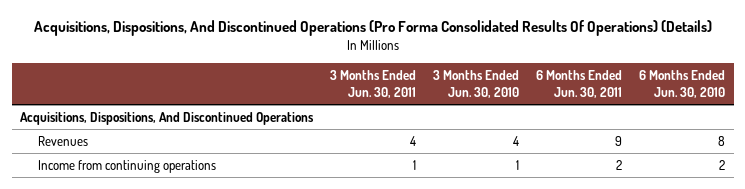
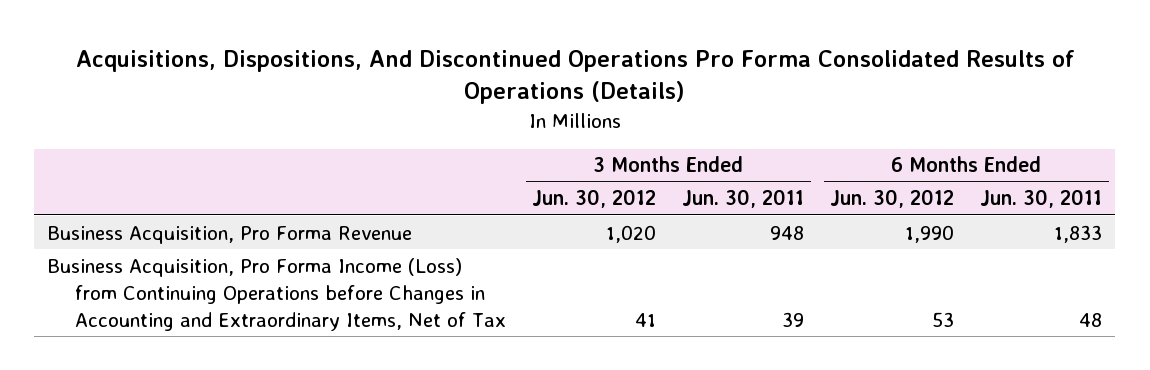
[33,20,712,37] Acquisitions, Dispositions, And Discontinued Operations (Pro Forma Consolidated Results Of Operations) (Details) -> [75,49,1075,105] Acquisitions, Dispositions, And Discontinued Operations Pro Forma Consolidated Results of Operations (Details)
[433,70,520,99] 3 Months Ended Jun. 30, 2010 -> none
[639,70,726,99] 6 Months Ended Jun. 30, 2010 -> none
none -> [532,189,657,209] Jun. 30, 2012
none -> [830,189,955,209] Jun. 30, 2012
[20,111,315,125] Acquisitions, Dispositions, And Discontinued Operations -> none
[38,135,89,146] Revenues -> none
none -> [47,225,413,244] Business Acquisition, Pro Forma Revenue
[38,159,217,173] Income from continuing operations -> [47,257,507,331] Business Acquisition, Pro Forma Income (Loss) from Continuing Operations before Changes in Accounting and Extraordinary Items, Net of Tax
[413,159,417,170] 1 -> [782,311,805,327] 39
[616,159,623,170] 2 -> [1079,312,1103,327] 48

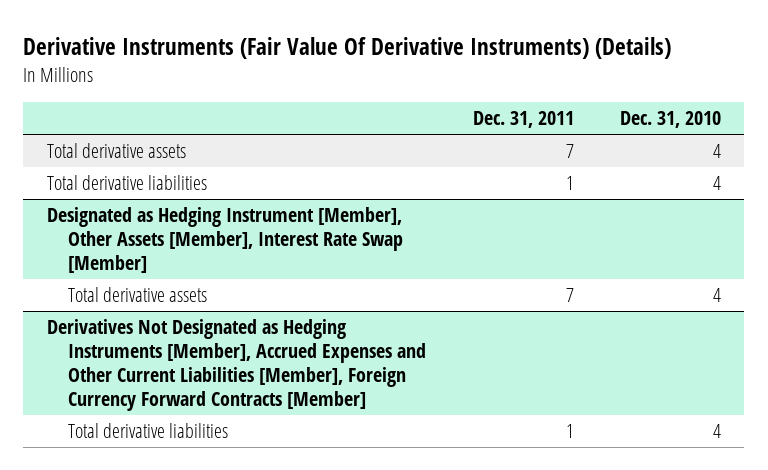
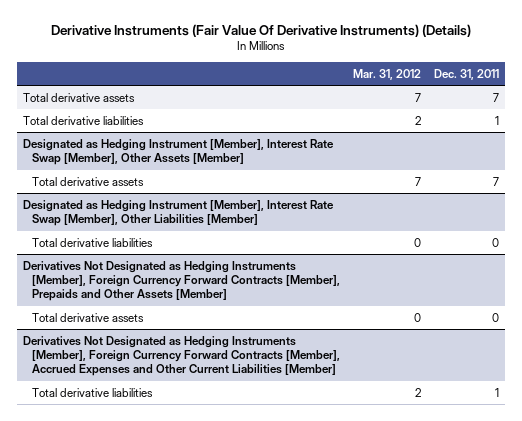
[620,111,722,129] Dec. 31, 2010 -> none
none -> [353,68,422,80] Mar. 31, 2012
[46,207,404,274] Designated as Hedging Instrument [Member], Other Assets [Member], Interest Rate Swap [Member] -> [23,138,335,166] Designated as Hedging Instrument [Member], Interest Rate Swap [Member], Other Assets [Member]
none -> [23,199,335,227] Designated as Hedging Instrument [Member], Interest Rate Swap [Member], Other Liabilities [Member]
none -> [32,237,154,247] Total derivative liabilities
none -> [23,260,341,302] Derivatives Not Designated as Hedging Instruments [Member], Foreign Currency Forward Contracts [Member], Prepaids and Other Assets [Member]
none -> [32,312,145,322] Total derivative assets
[46,319,427,412] Derivatives Not Designated as Hedging Instruments [Member], Accrued Expenses and Other Current Liabilities [Member], Foreign Currency Forward Contracts [Member] -> [23,335,341,377] Derivatives Not Designated as Hedging Instruments [Member], Foreign Currency Forward Contracts [Member], Accrued Expenses and Other Current Liabilities [Member]

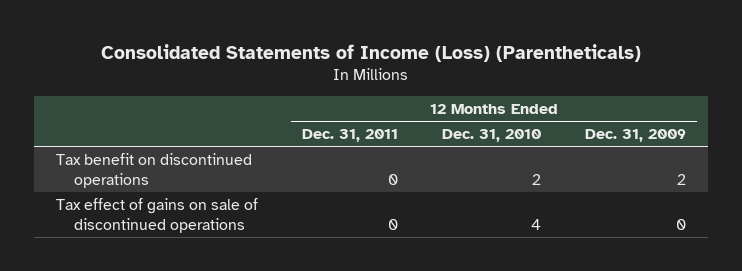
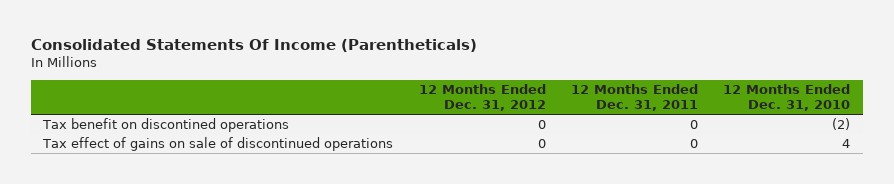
[100,43,641,62] Consolidated Statements of Income (Loss) (Parentheticals) -> [30,39,477,53] Consolidated Statements Of Income (Parentheticals)
[584,129,686,143] Dec. 31, 2009 -> none
none -> [418,83,546,112] 12 Months Ended Dec. 31, 2012
[56,152,253,188] Tax benefit on discontinued operations -> [42,117,290,132] Tax benefit on discontined operations
[531,173,541,185] 2 -> [832,117,851,130] (2)

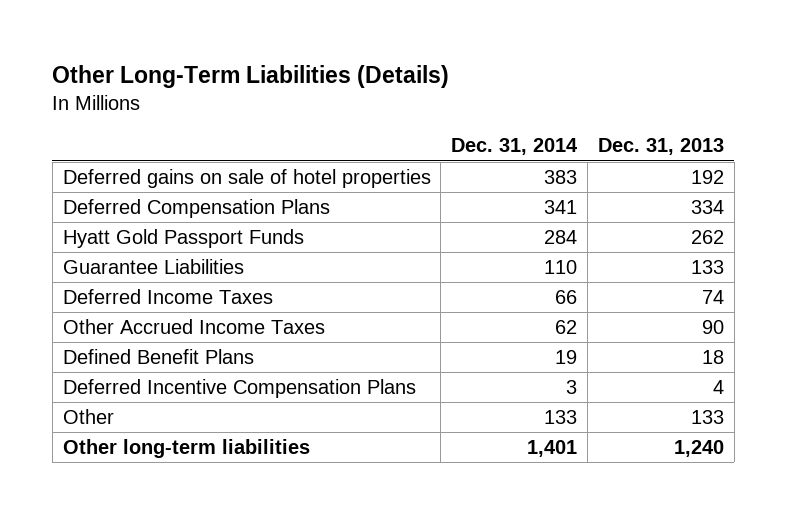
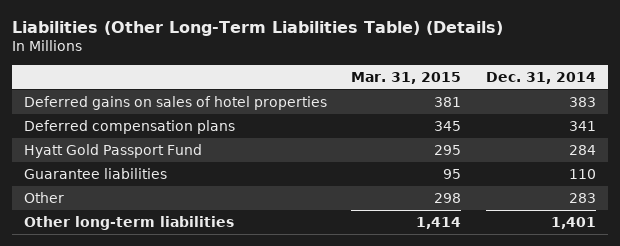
[52,65,450,89] Other Long-Term Liabilities (Details) -> [11,20,503,36] Liabilities (Other Long-Term Liabilities Table) (Details)
[597,138,724,156] Dec. 31, 2013 -> none
none -> [351,71,462,84] Mar. 31, 2015
[62,289,273,305] Deferred Income Taxes -> none
[62,319,325,335] Other Accrued Income Taxes -> none
[62,349,254,365] Defined Benefit Plans -> none
[62,379,416,399] Deferred Incentive Compensation Plans -> none
[62,169,431,189] Deferred gains on sale of hotel properties -> [23,96,327,111] Deferred gains on sales of hotel properties
[62,199,330,219] Deferred Compensation Plans -> [23,120,235,135] Deferred compensation plans
[62,229,304,249] Hyatt Gold Passport Funds -> [23,144,202,159] Hyatt Gold Passport Fund
[62,259,244,275] Guarantee Liabilities -> [23,168,167,180] Guarantee liabilities
[544,410,578,425] 133 -> [568,193,596,204] 283

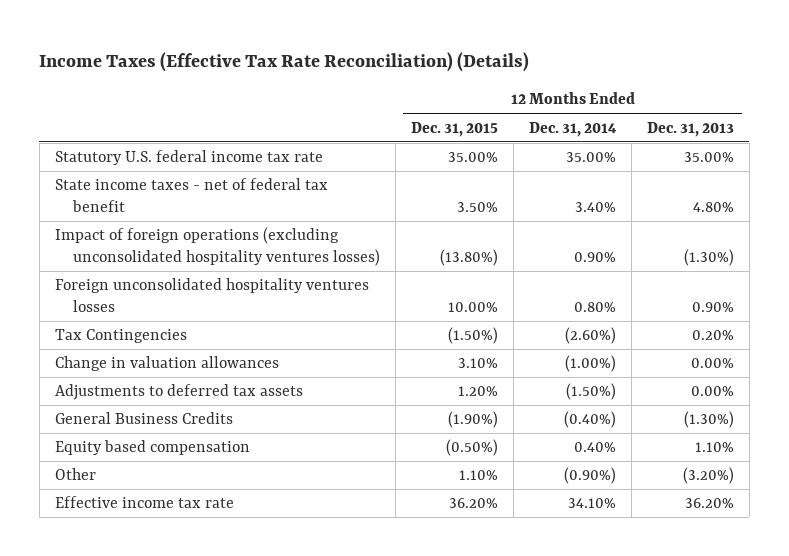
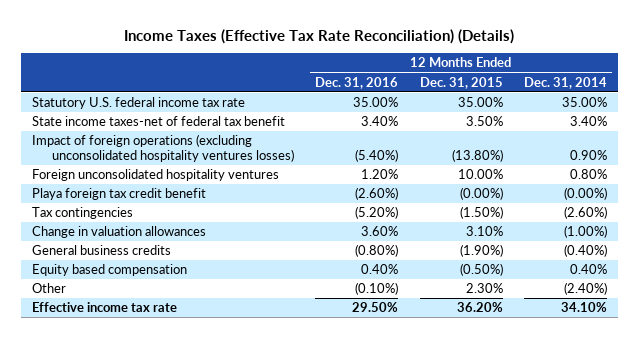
[647,121,735,137] Dec. 31, 2013 -> none
none -> [315,76,399,89] Dec. 31, 2016
[54,178,328,212] State income taxes - net of federal tax benefit -> [31,116,285,127] State income taxes-net of federal tax benefit
[54,278,369,312] Foreign unconsolidated hospitality ventures losses -> [31,169,279,182] Foreign unconsolidated hospitality ventures
none -> [31,188,206,201] Playa foreign tax credit benefit
[54,329,187,344] Tax Contingencies -> [31,207,133,220] Tax contingencies
[54,384,303,401] Adjustments to deferred tax assets -> none
[54,412,233,425] General Business Credits -> [31,245,171,256] General business credits
[459,470,499,481] 1.10% -> [465,283,503,294] 2.30%
[564,467,617,485] (0.90%) -> [564,282,608,296] (2.40%)

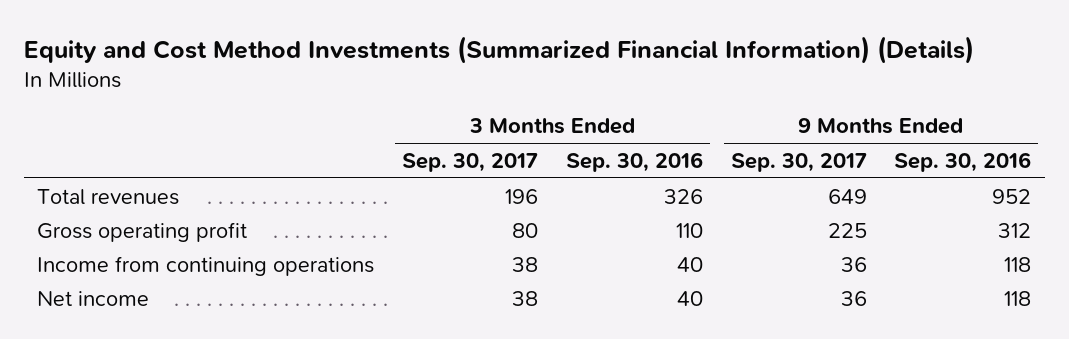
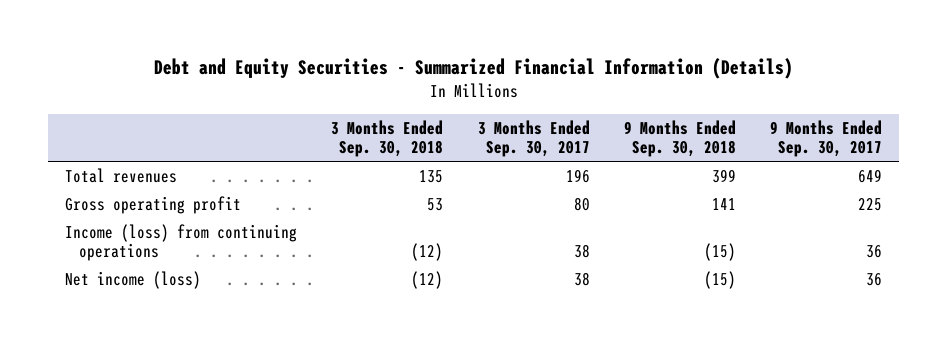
[23,35,974,64] Equity and Cost Method Investments (Summarized Financial Information) (Details) -> [153,58,793,80] Debt and Equity Securities - Summarized Financial Information (Details)
[565,151,703,172] Sep. 30, 2016 -> none
[894,151,1032,172] Sep. 30, 2016 -> none
none -> [331,119,444,158] 3 Months Ended Sep. 30, 2018
none -> [623,119,736,158] 9 Months Ended Sep. 30, 2018
[37,255,375,276] Income from continuing operations -> [65,223,298,262] Income (loss) from continuing operations
[37,290,150,306] Net income -> [65,270,202,289] Net income (loss)

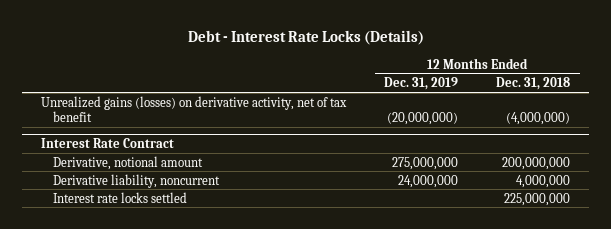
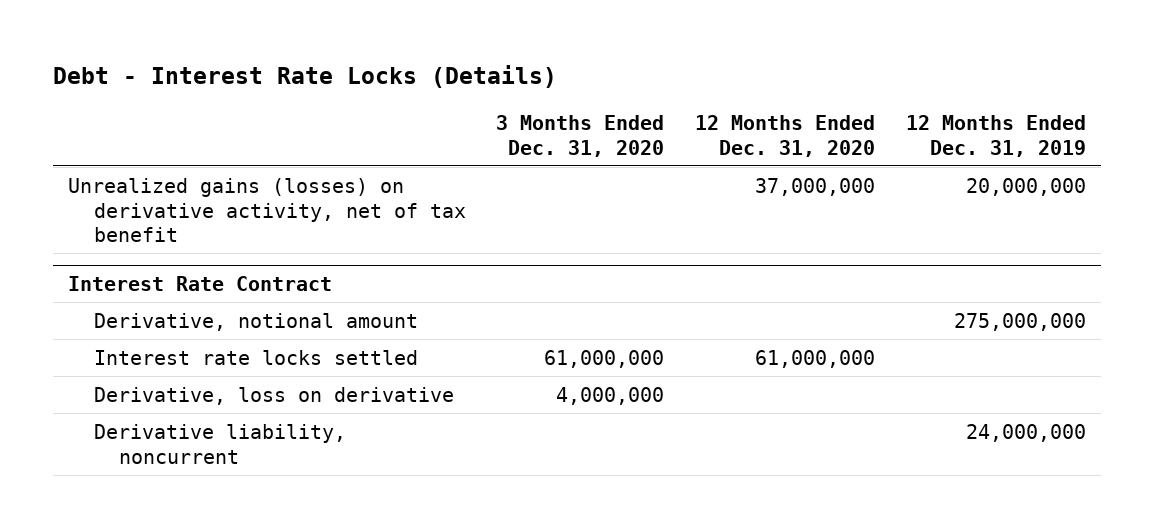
[496,77,571,91] Dec. 31, 2018 -> none
none -> [496,114,665,157] 3 Months Ended Dec. 31, 2020
none -> [695,114,876,157] 12 Months Ended Dec. 31, 2020
[387,111,459,125] (20,000,000) -> [965,177,1086,196] 20,000,000
none -> [93,386,454,405] Derivative, loss on derivative
[52,173,220,188] Derivative liability, noncurrent -> [93,423,346,464] Derivative liability, noncurrent

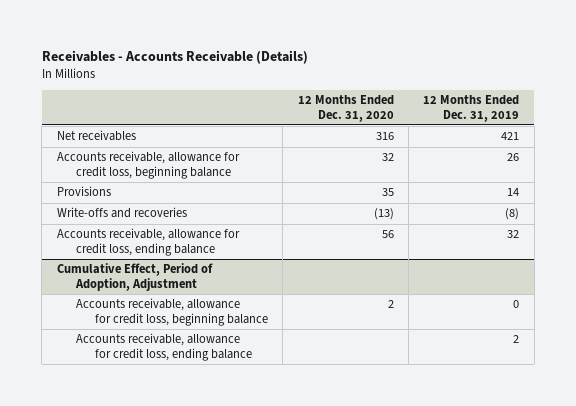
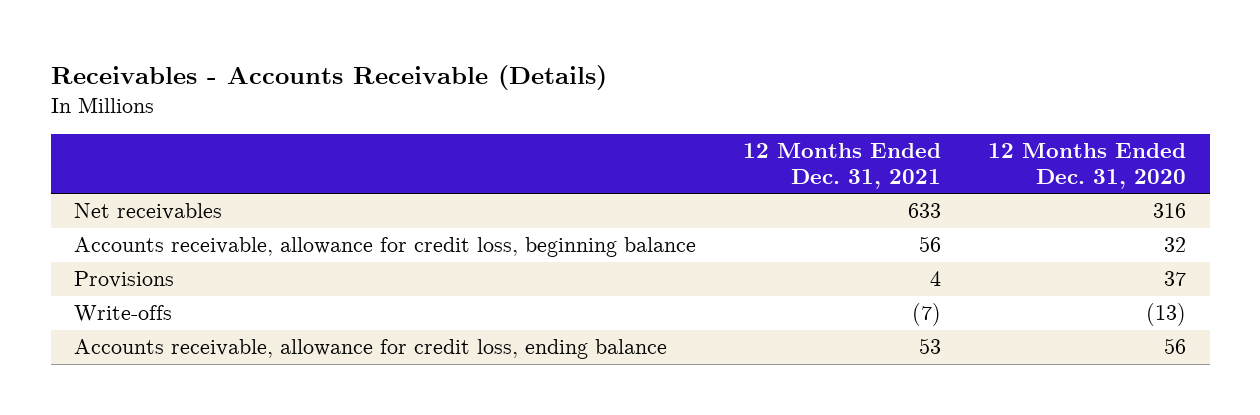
[423,95,520,122] 12 Months Ended Dec. 31, 2019 -> none
none -> [743,143,942,189] 12 Months Ended Dec. 31, 2021
[381,188,394,197] 35 -> [1164,271,1187,287] 37
[56,207,187,219] Write-offs and recoveries -> [74,305,173,323] Write-offs
[56,263,213,291] Cumulative Effect, Period of Adoption, Adjustment -> none
[75,298,268,326] Accounts receivable, allowance for credit loss, beginning balance -> none
[75,333,252,361] Accounts receivable, allowance for credit loss, ending balance -> none

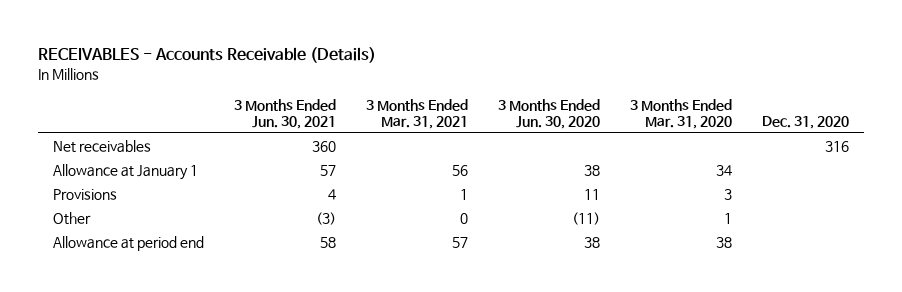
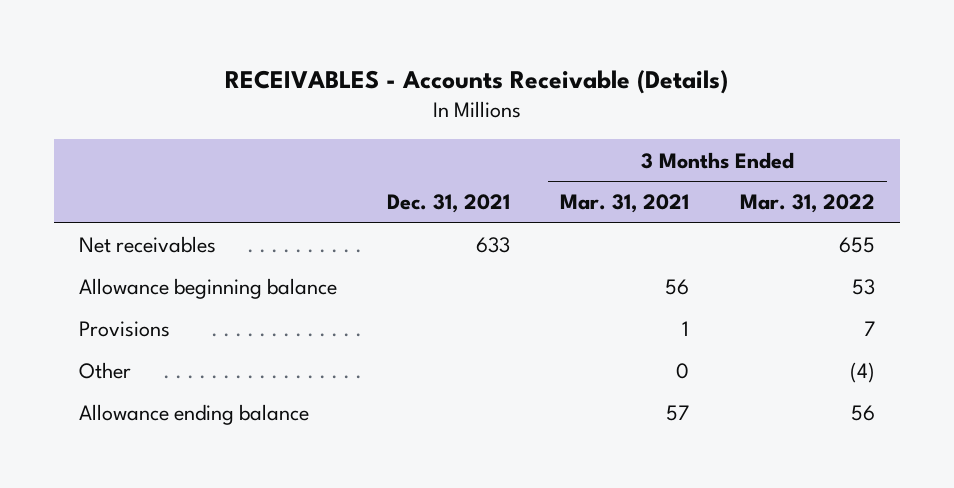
[234,98,337,129] 3 Months Ended Jun. 30, 2021 -> none
[497,98,600,129] 3 Months Ended Jun. 30, 2020 -> none
[629,98,732,129] 3 Months Ended Mar. 31, 2020 -> none
[761,115,849,129] Dec. 31, 2020 -> none
none -> [387,194,511,214] Dec. 31, 2021
none -> [739,194,875,214] Mar. 31, 2022
[53,164,199,181] Allowance at January 1 -> [78,278,337,300] Allowance beginning balance
[53,236,205,252] Allowance at period end -> [78,404,309,426] Allowance ending balance

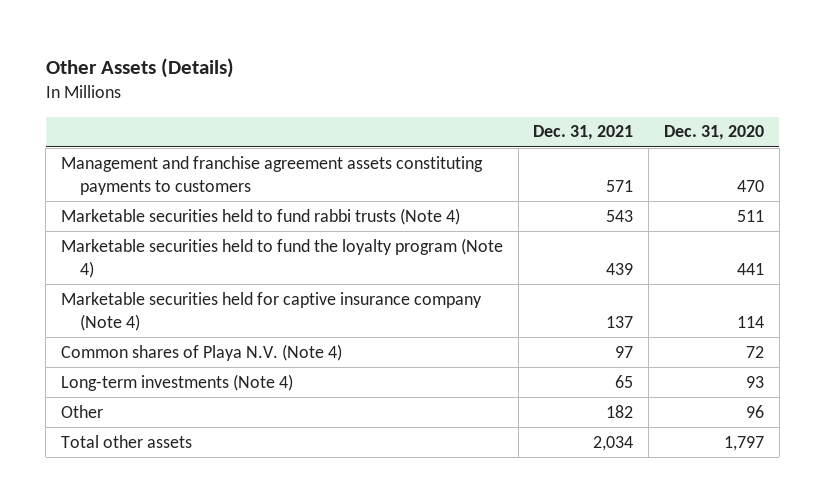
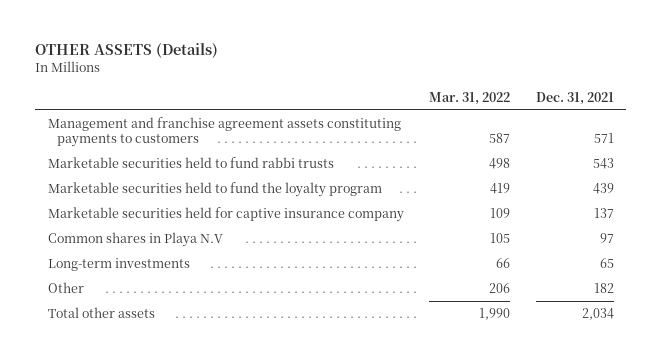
[45,58,234,79] Other Assets (Details) -> [35,42,219,58] OTHER ASSETS (Details)
[663,125,764,141] Dec. 31, 2020 -> none
none -> [429,91,511,105] Mar. 31, 2022
[61,207,461,225] Marketable securities held to fund rabbi trusts (Note 4) -> [47,157,334,169] Marketable securities held to fund rabbi trusts
[61,237,504,279] Marketable securities held to fund the loyalty program (Note 4) -> [47,182,382,198] Marketable securities held to fund the loyalty program
[61,291,483,332] Marketable securities held for captive insurance company (Note 4) -> [47,207,404,223] Marketable securities held for captive insurance company
[61,343,343,361] Common shares of Playa N.V. (Note 4) -> [47,232,223,248] Common shares in Playa N.V
[61,373,294,391] Long-term investments (Note 4) -> [47,258,190,272] Long-term investments

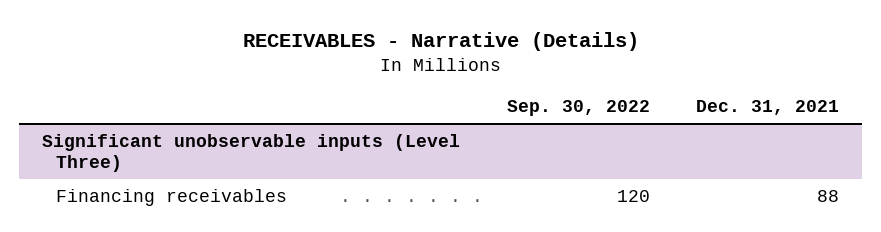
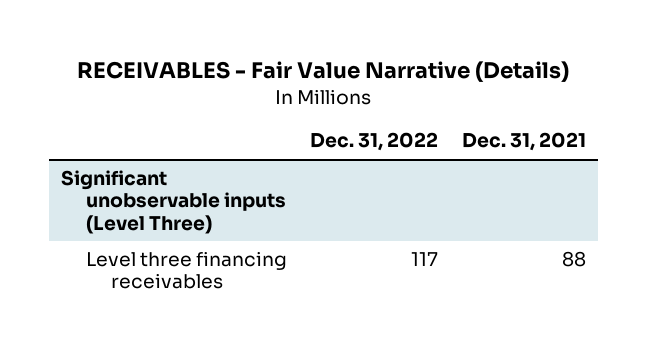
[242,31,639,51] RECEIVABLES - Narrative (Details) -> [77,61,570,83] RECEIVABLES - Fair Value Narrative (Details)
[506,99,650,116] Sep. 30, 2022 -> none
none -> [310,132,439,152] Dec. 31, 2022
[56,188,288,206] Financing receivables -> [86,251,288,290] Level three financing receivables

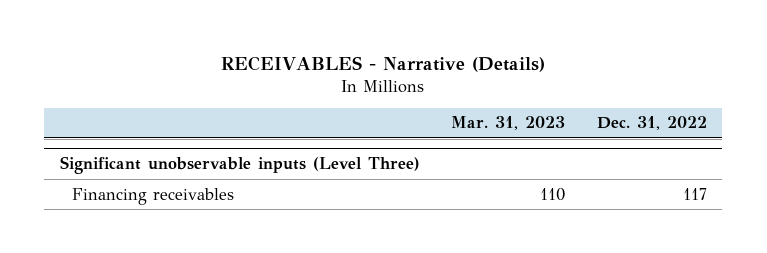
[77,61,570,83] RECEIVABLES - Fair Value Narrative (Details) -> [221,55,546,72] RECEIVABLES - Narrative (Details)
[461,132,586,152] Dec. 31, 2021 -> none
none -> [451,116,566,131] Mar. 31, 2023
[86,251,288,290] Level three financing receivables -> [71,187,234,205] Financing receivables

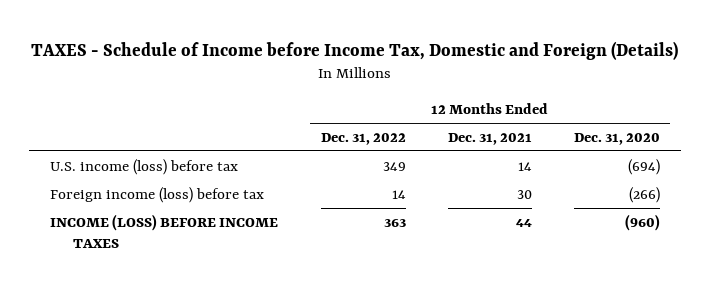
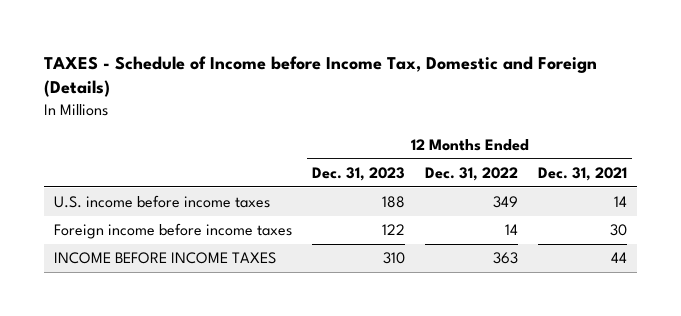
[573,132,660,145] Dec. 31, 2020 -> none
none -> [312,166,406,181] Dec. 31, 2023
[50,158,239,175] U.S. income (loss) before tax -> [53,195,270,209] U.S. income before income taxes
[50,186,265,203] Foreign income (loss) before tax -> [53,223,292,240] Foreign income before income taxes
[50,213,279,248] INCOME (LOSS) BEFORE INCOME TAXES -> [53,252,276,265] INCOME BEFORE INCOME TAXES

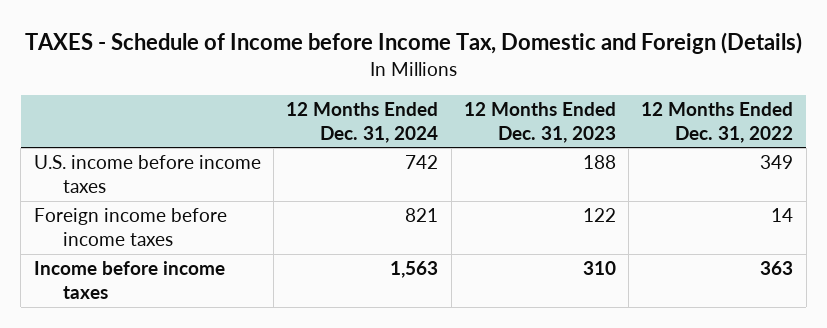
[538,166,628,181] Dec. 31, 2021 -> none
none -> [286,101,439,143] 12 Months Ended Dec. 31, 2024
[53,252,276,265] INCOME BEFORE INCOME TAXES -> [33,261,225,300] Income before income taxes

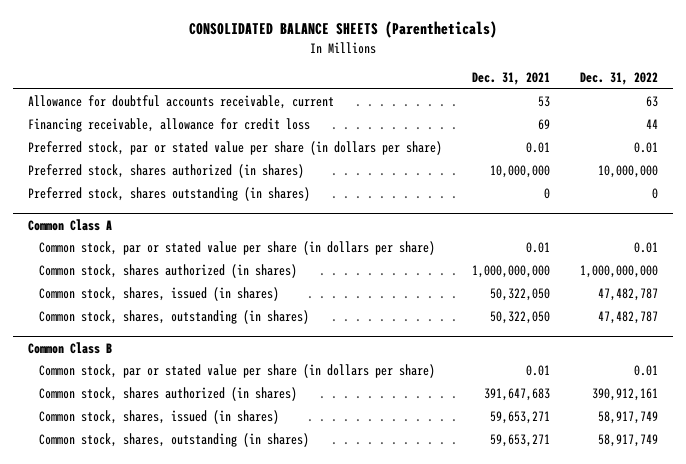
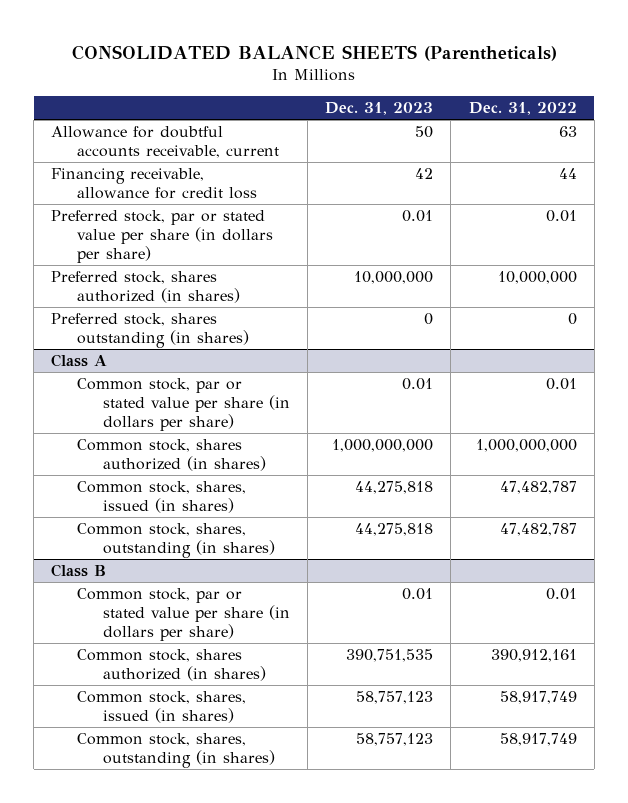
[472,72,551,86] Dec. 31, 2021 -> none
none -> [325,102,434,116] Dec. 31, 2023
[28,218,113,231] Common Class A -> [51,354,108,368] Class A
[28,341,113,354] Common Class B -> [51,564,107,578] Class B

